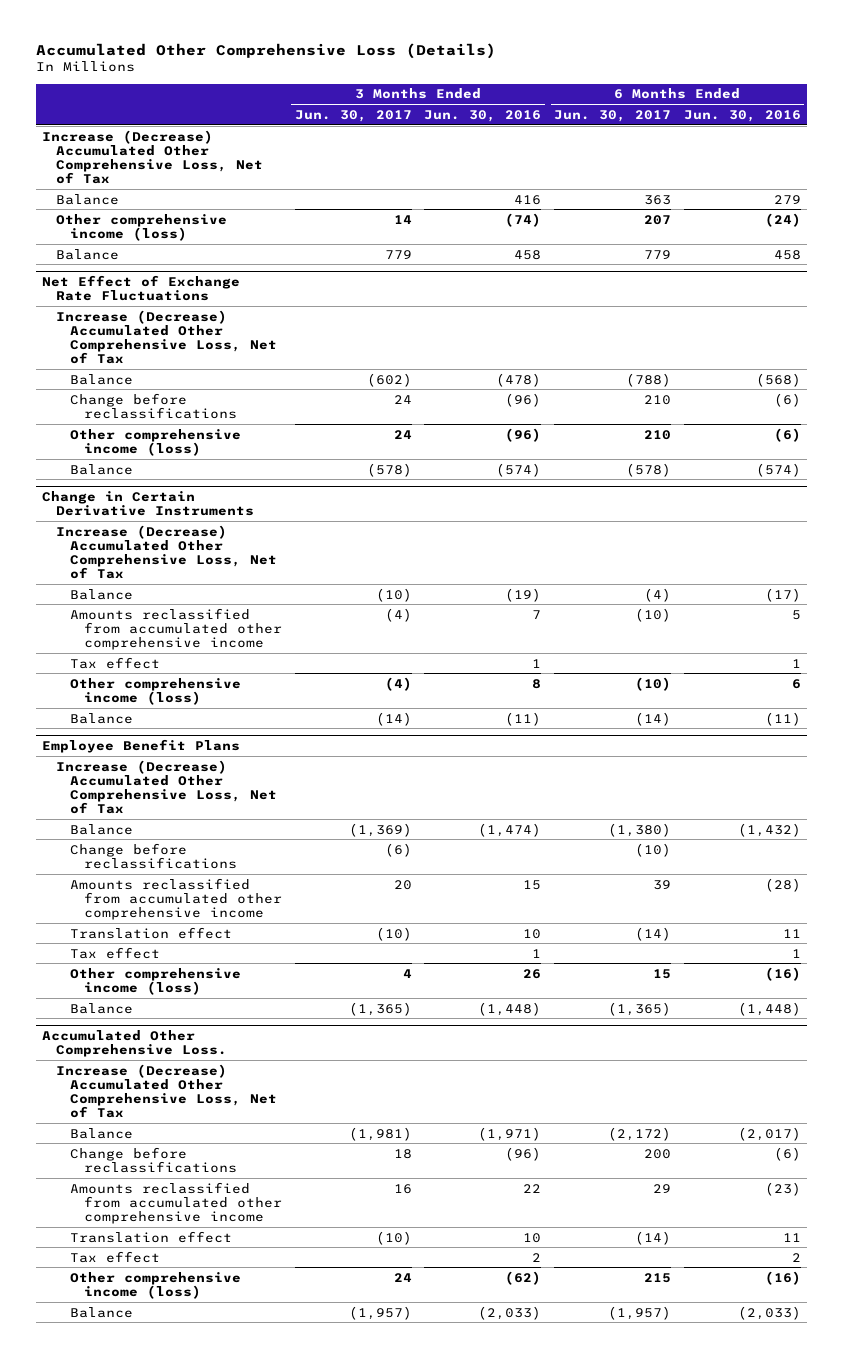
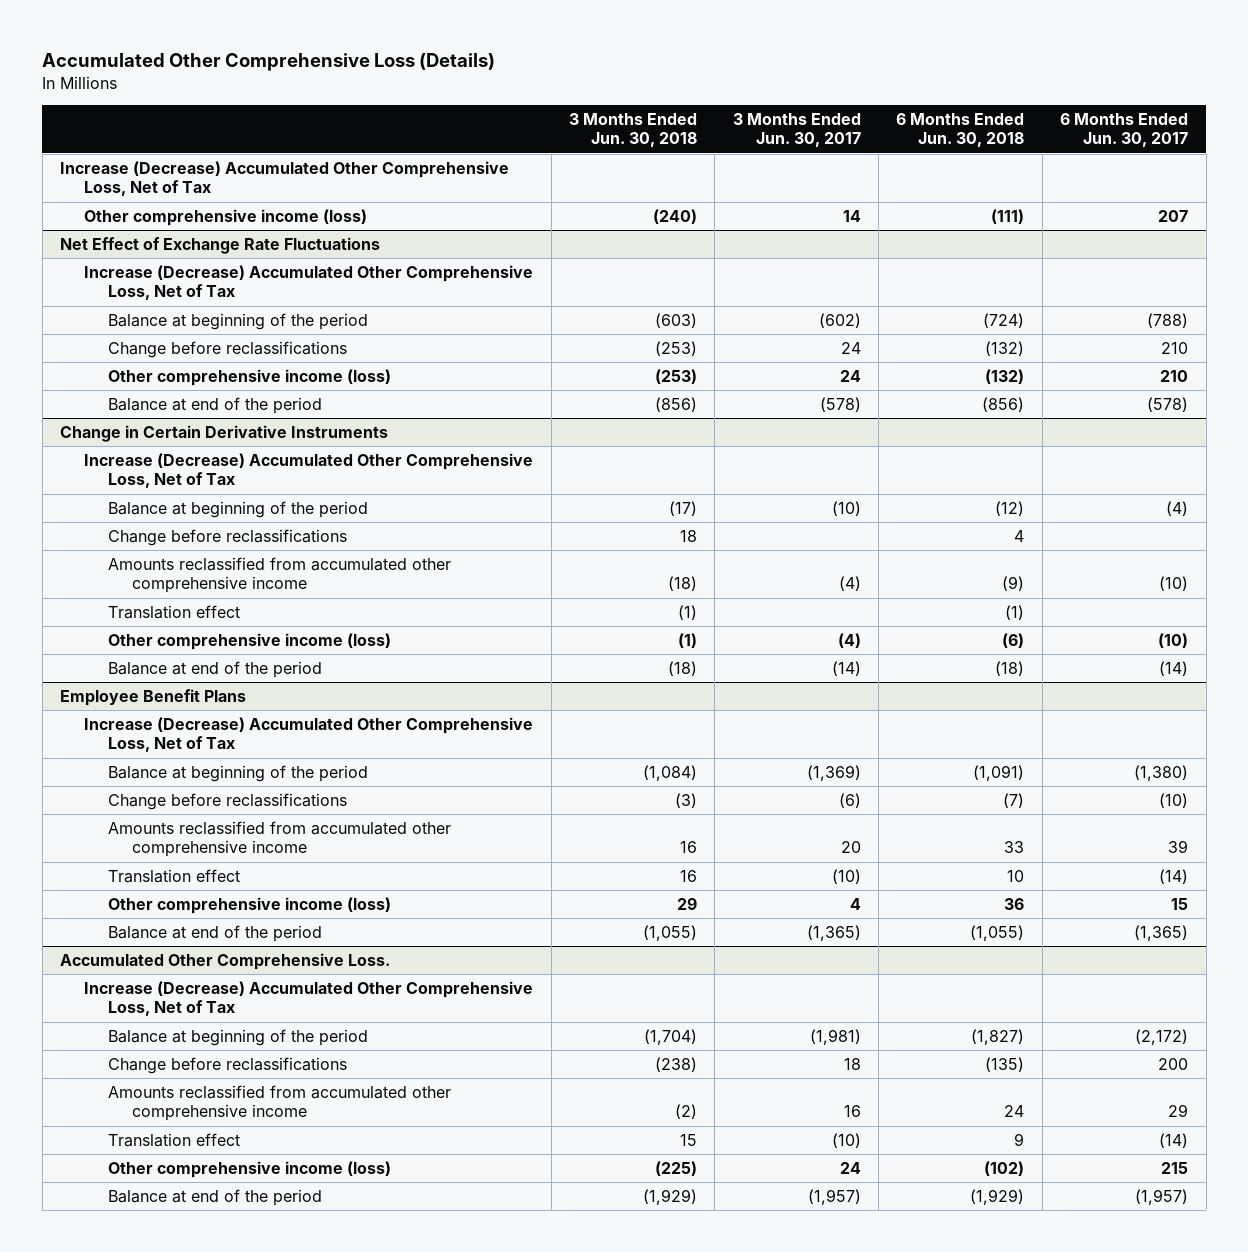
[424,109,542,122] Jun. 30, 2016 -> none
[683,109,801,122] Jun. 30, 2016 -> none
none -> [568,112,697,148] 3 Months Ended Jun. 30, 2018
none -> [896,112,1025,148] 6 Months Ended Jun. 30, 2018
[55,193,119,205] Balance -> none
[55,248,119,260] Balance -> none
[69,373,133,385] Balance -> [108,312,369,330] Balance at beginning of the period
[69,463,133,475] Balance -> [108,396,323,414] Balance at end of the period
[69,588,133,600] Balance -> none
none -> [108,500,369,518] Balance at beginning of the period
none -> [108,528,348,546] Change before reclassifications
[69,656,160,669] Tax effect -> none
none -> [108,604,241,619] Translation effect
[69,712,133,724] Balance -> [108,660,323,678] Balance at end of the period
[69,823,133,835] Balance -> [108,764,369,782] Balance at beginning of the period
[69,946,160,959] Tax effect -> none
[69,1002,133,1014] Balance -> [108,924,323,942] Balance at end of the period
[69,1127,133,1139] Balance -> [108,1028,369,1046] Balance at beginning of the period
[69,1250,160,1263] Tax effect -> none
[69,1306,133,1318] Balance -> [108,1188,323,1206] Balance at end of the period

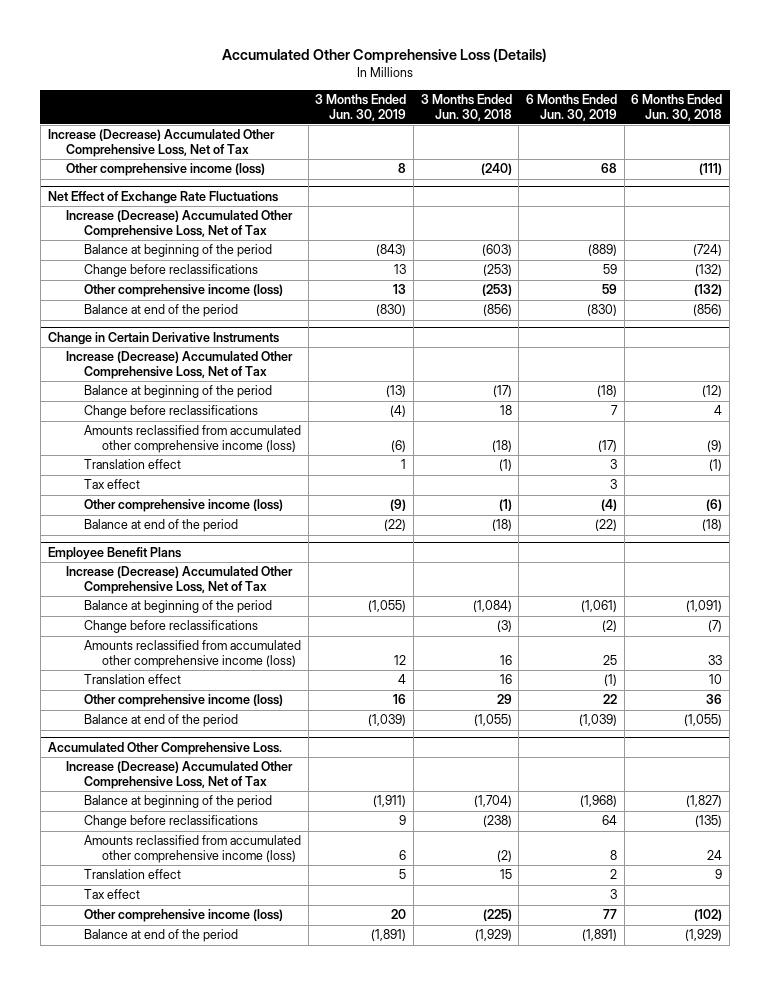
[732,112,861,148] 3 Months Ended Jun. 30, 2017 -> none
[1060,112,1189,148] 6 Months Ended Jun. 30, 2017 -> none
none -> [315,94,407,121] 3 Months Ended Jun. 30, 2019
none -> [526,94,618,121] 6 Months Ended Jun. 30, 2019
[108,556,452,594] Amounts reclassified from accumulated other comprehensive income -> [84,425,302,454] Amounts reclassified from accumulated other comprehensive income (loss)
none -> [84,479,141,490] Tax effect
[108,820,452,858] Amounts reclassified from accumulated other comprehensive income -> [84,640,302,669] Amounts reclassified from accumulated other comprehensive income (loss)
[108,1084,452,1122] Amounts reclassified from accumulated other comprehensive income -> [84,835,302,864] Amounts reclassified from accumulated other comprehensive income (loss)
none -> [84,889,141,900] Tax effect

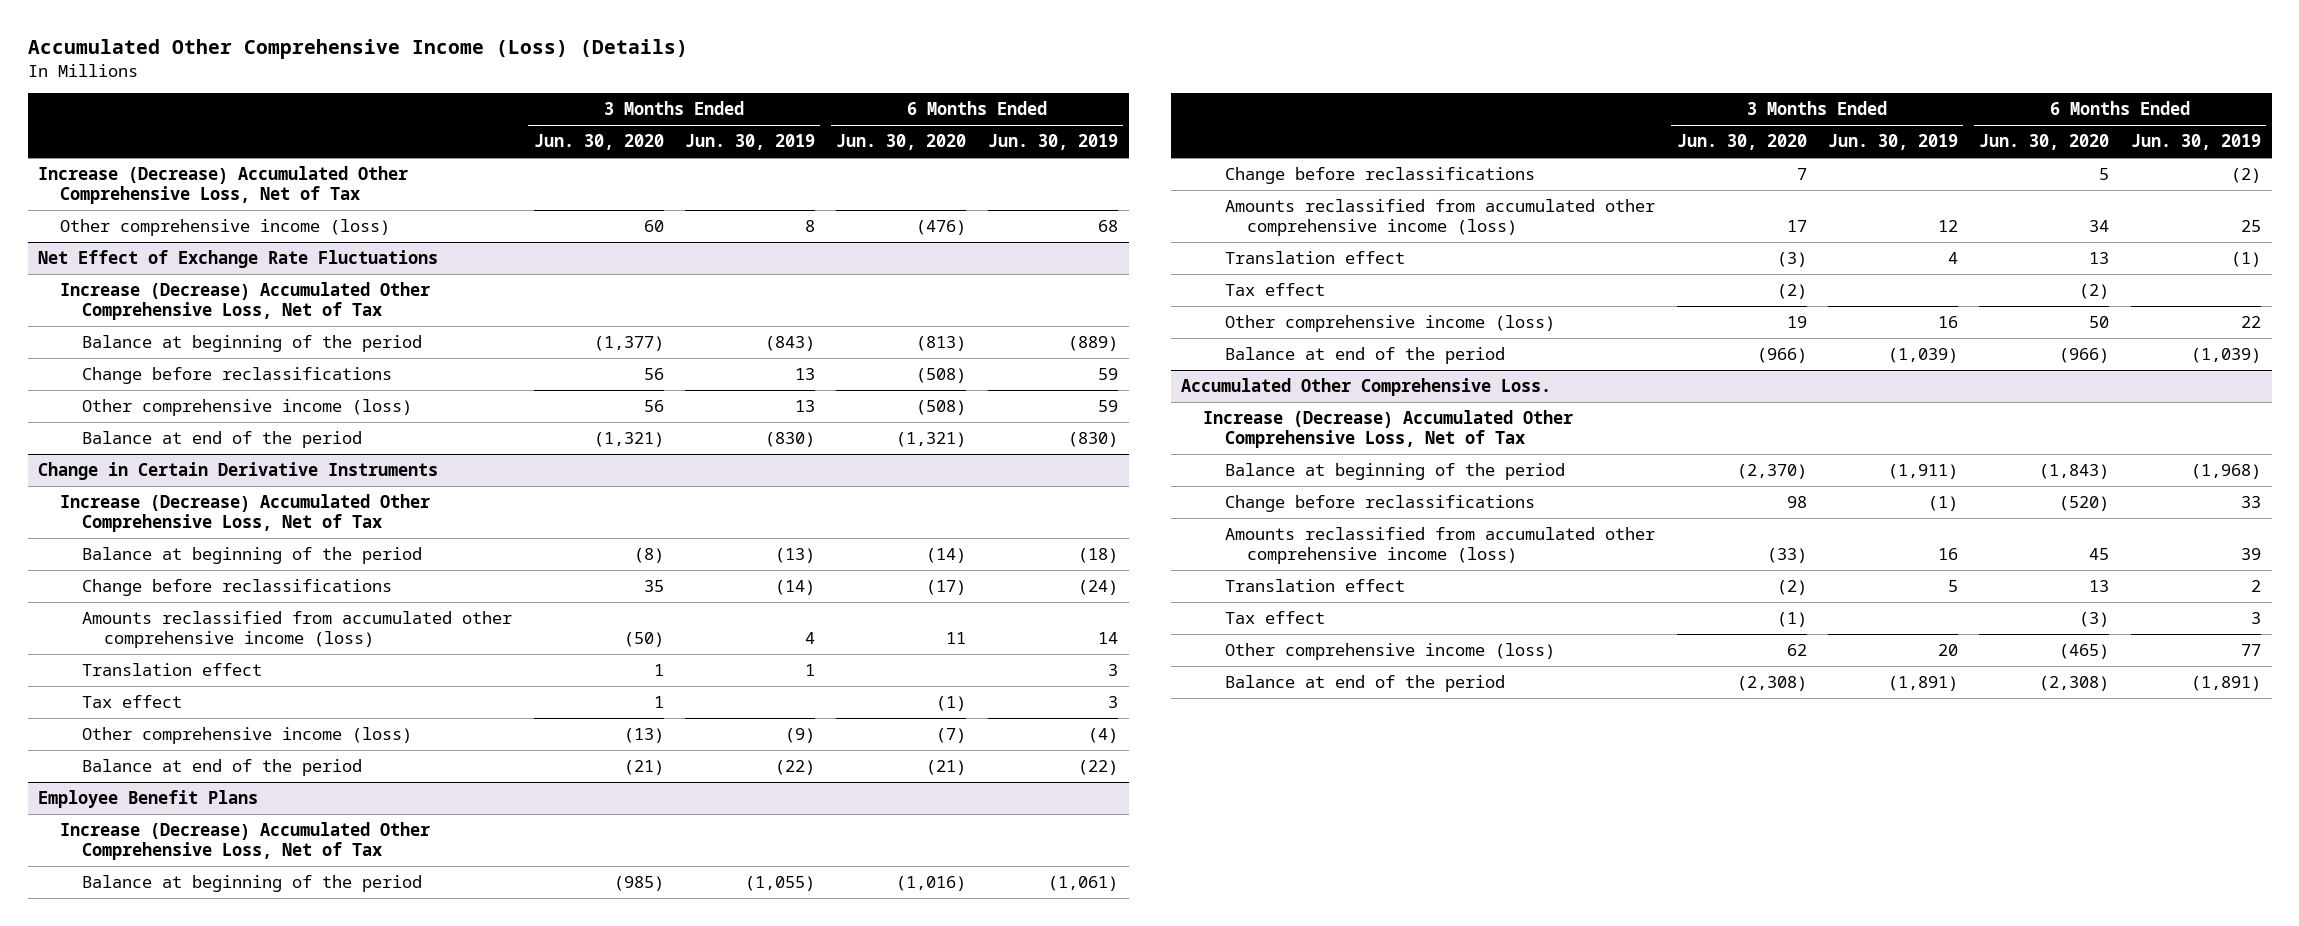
[222,48,548,64] Accumulated Other Comprehensive Loss (Details) -> [27,38,688,59] Accumulated Other Comprehensive Income (Loss) (Details)
[420,94,512,121] 3 Months Ended Jun. 30, 2018 -> none
[631,94,723,121] 6 Months Ended Jun. 30, 2018 -> none
none -> [533,134,664,151] Jun. 30, 2020
none -> [836,134,967,151] Jun. 30, 2020
[390,405,407,418] (4) -> [775,580,816,596] (14)
[611,405,619,416] 7 -> [1077,580,1118,596] (24)
[391,440,407,453] (6) -> [805,632,816,645] 4
[598,440,618,453] (17) -> [1097,632,1118,645] 14
none -> [1225,283,1326,297] Tax effect
[399,815,407,826] 9 -> [1928,496,1959,512] (1)
[602,815,618,826] 64 -> [2240,496,2261,509] 33
[399,850,407,861] 6 -> [1938,548,1959,561] 16
[610,850,618,861] 8 -> [2240,548,2261,561] 39

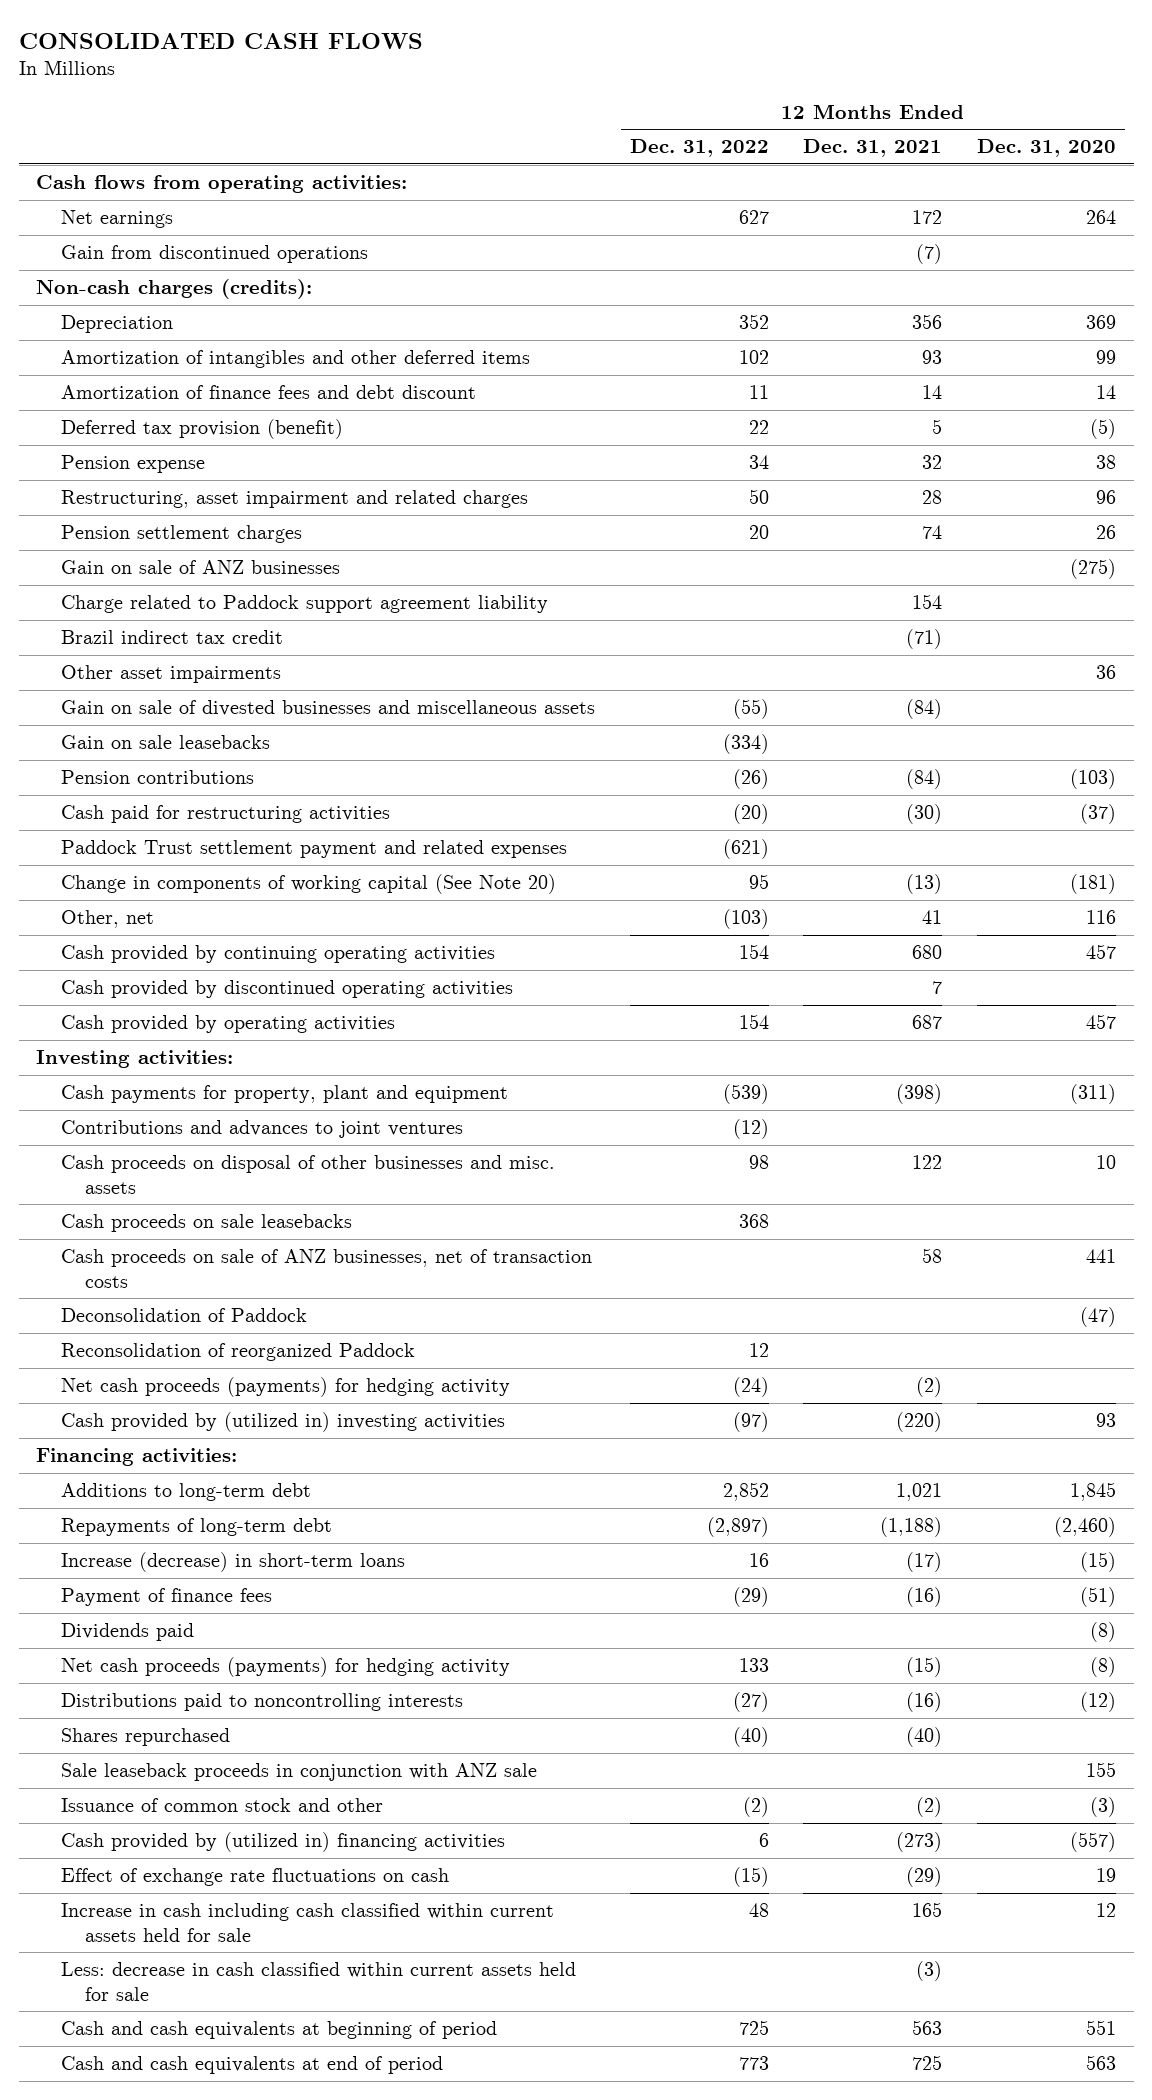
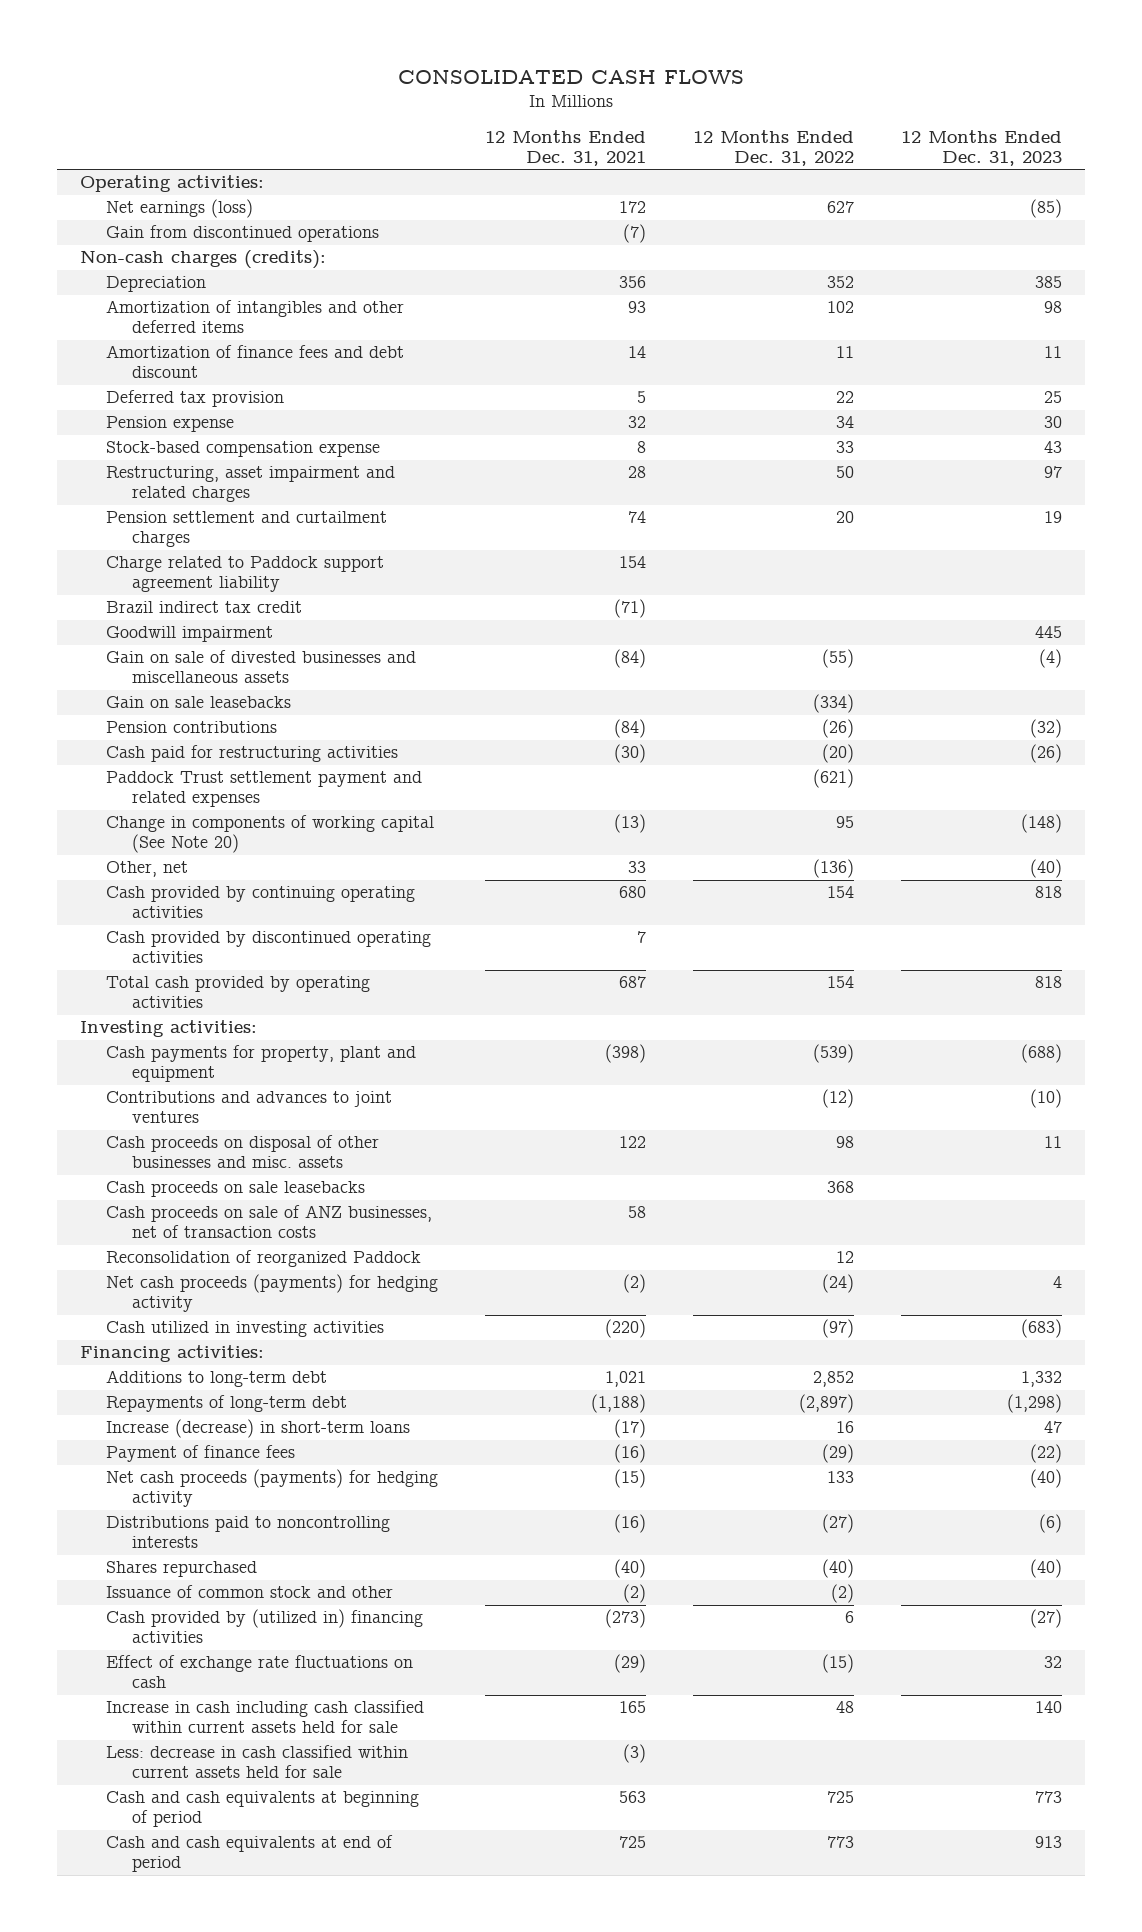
[977,139,1117,158] Dec. 31, 2020 -> none
none -> [900,129,1062,166] 12 Months Ended Dec. 31, 2023
[36,174,408,193] Cash flows from operating activities: -> [80,175,265,193] Operating activities:
[60,209,173,228] Net earnings -> [105,199,253,219] Net earnings (loss)
[60,418,343,439] Deferred tax provision (benefit) -> [105,390,284,408] Deferred tax provision
none -> [105,441,380,458] Stock-based compensation expense
[60,559,340,574] Gain on sale of ANZ businesses -> none
[60,524,302,543] Pension settlement charges -> [105,511,387,548] Pension settlement and curtailment charges
[60,664,281,683] Other asset impairments -> none
none -> [105,626,273,643] Goodwill impairment
[722,908,769,929] (103) -> [812,859,854,879] (136)
[922,909,943,924] 41 -> [627,861,646,874] 33
[60,1014,395,1033] Cash provided by operating activities -> [105,976,370,1009] Total cash provided by operating activities
[60,1307,307,1322] Deconsolidation of Paddock -> none
[60,1411,505,1432] Cash provided by (utilized in) investing activities -> [105,1321,384,1338] Cash utilized in investing activities
[60,1622,194,1641] Dividends paid -> none
[60,1762,537,1781] Sale leaseback proceeds in conjunction with ANZ sale -> none

